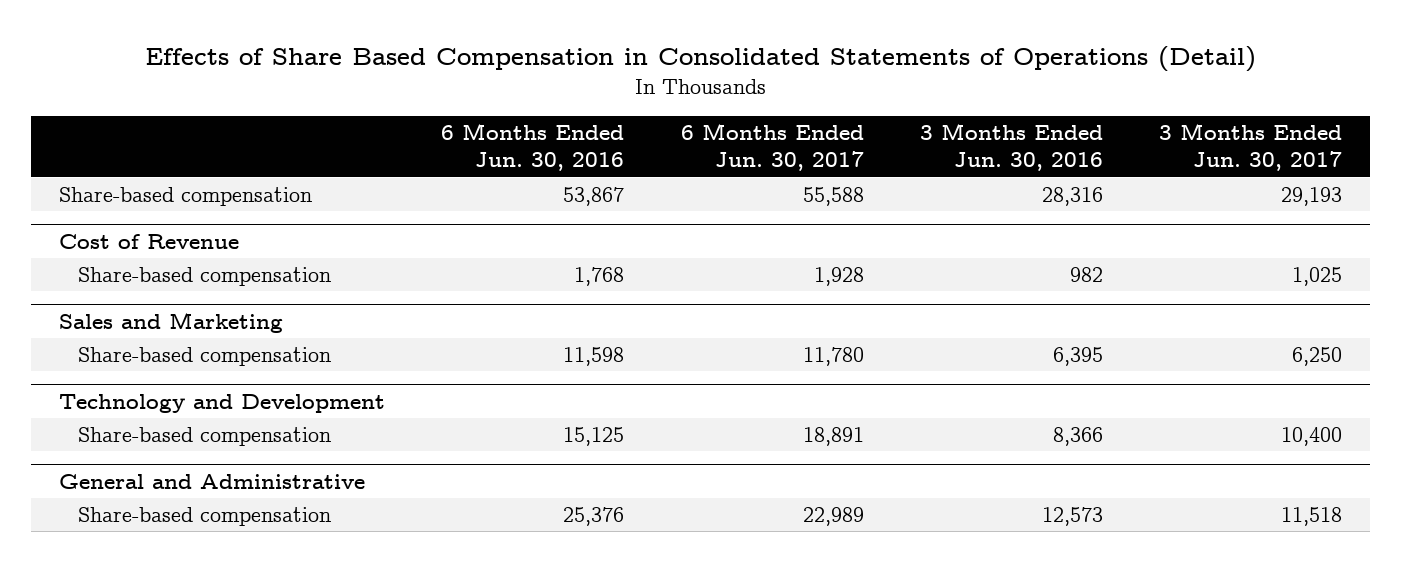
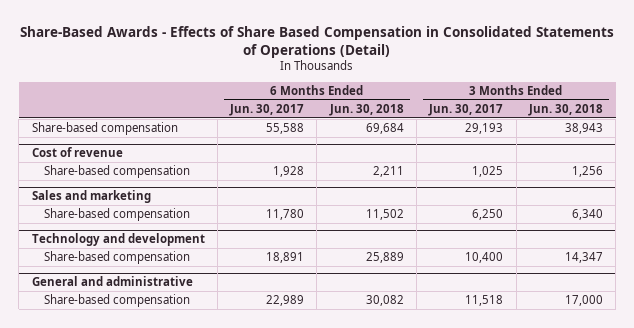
[144,45,1256,72] Effects of Share Based Compensation in Consolidated Statements of Operations (Detail) -> [20,25,615,58] Share-Based Awards - Effects of Share Based Compensation in Consolidated Statements of Operations (Detail)
[441,123,625,172] 6 Months Ended Jun. 30, 2016 -> none
[919,123,1103,172] 3 Months Ended Jun. 30, 2016 -> none
none -> [328,103,404,116] Jun. 30, 2018
none -> [527,103,603,116] Jun. 30, 2018
[59,233,240,249] Cost of Revenue -> [31,147,123,158] Cost of revenue
[59,311,284,333] Sales and Marketing -> [31,190,151,204] Sales and marketing
[59,393,386,413] Technology and Development -> [31,233,205,247] Technology and development
[59,473,366,489] General and Administrative -> [31,276,193,287] General and administrative

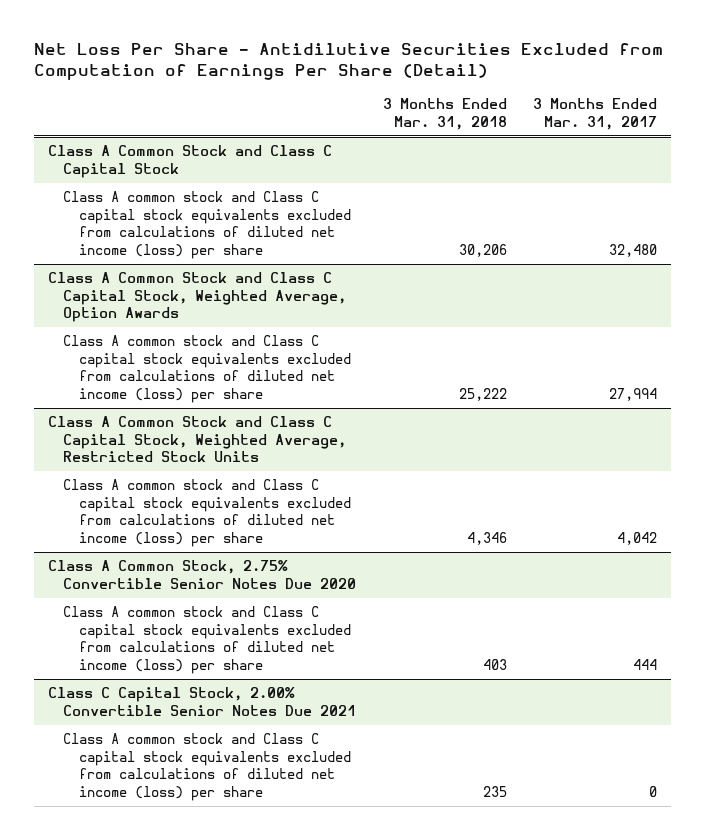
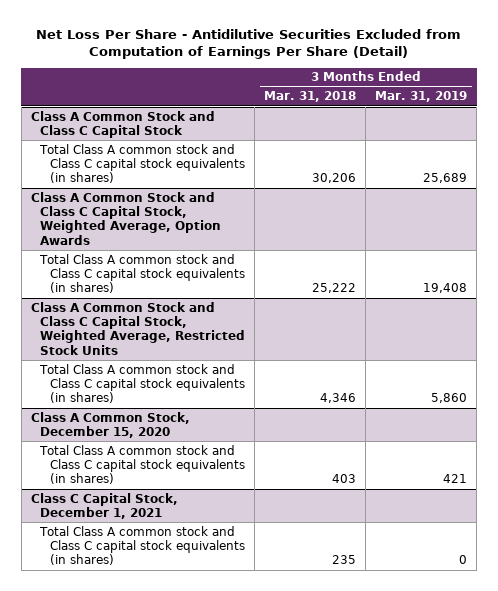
[533,98,658,130] 3 Months Ended Mar. 31, 2017 -> none
none -> [375,91,468,103] Mar. 31, 2019
[63,191,351,259] Class A common stock and Class C capital stock equivalents excluded from calculations of diluted net income (loss) per share -> [39,143,246,184] Total Class A common stock and Class C capital stock equivalents (in shares)
[63,335,351,403] Class A common stock and Class C capital stock equivalents excluded from calculations of diluted net income (loss) per share -> [39,253,246,294] Total Class A common stock and Class C capital stock equivalents (in shares)
[47,560,357,589] Class A Common Stock, 2.75% Convertible Senior Notes Due 2020 -> none
[47,687,357,716] Class C Capital Stock, 2.00% Convertible Senior Notes Due 2021 -> none
[63,479,351,547] Class A common stock and Class C capital stock equivalents excluded from calculations of diluted net income (loss) per share -> [39,363,246,404] Total Class A common stock and Class C capital stock equivalents (in shares)
none -> [30,411,190,438] Class A Common Stock, December 15, 2020
[63,606,351,674] Class A common stock and Class C capital stock equivalents excluded from calculations of diluted net income (loss) per share -> [39,444,246,485] Total Class A common stock and Class C capital stock equivalents (in shares)
none -> [30,492,178,519] Class C Capital Stock, December 1, 2021
[63,733,351,801] Class A common stock and Class C capital stock equivalents excluded from calculations of diluted net income (loss) per share -> [39,525,246,566] Total Class A common stock and Class C capital stock equivalents (in shares)

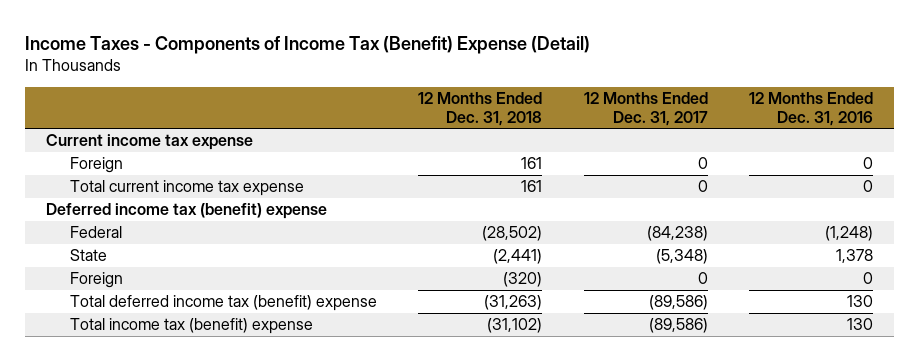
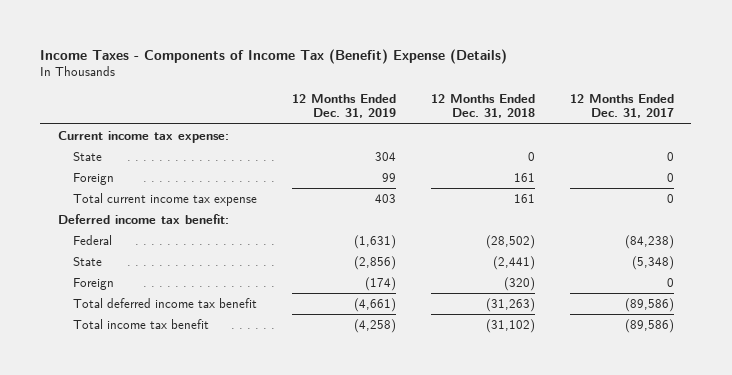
[24,35,590,54] Income Taxes - Components of Income Tax (Benefit) Expense (Detail) -> [40,48,508,64] Income Taxes - Components of Income Tax (Benefit) Expense (Details)
[749,92,874,126] 12 Months Ended Dec. 31, 2016 -> none
none -> [292,94,397,119] 12 Months Ended Dec. 31, 2019
[45,134,253,151] Current income tax expense -> [57,130,229,143] Current income tax expense:
none -> [73,151,103,161] State
[45,203,327,220] Deferred income tax (benefit) expense -> [57,213,229,224] Deferred income tax benefit:
[69,295,377,312] Total deferred income tax (benefit) expense -> [73,297,258,308] Total deferred income tax benefit
[69,318,313,335] Total income tax (benefit) expense -> [73,318,210,329] Total income tax benefit

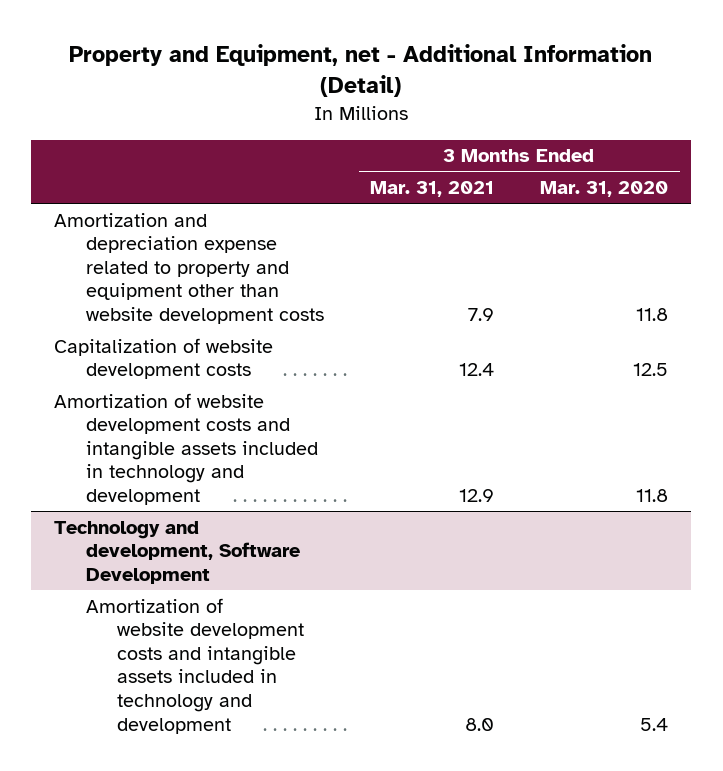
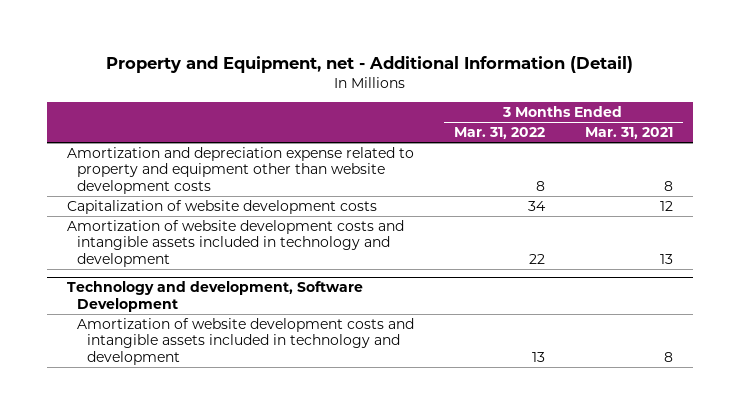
[540,180,669,197] Mar. 31, 2020 -> none
none -> [453,127,545,140] Mar. 31, 2022
[468,307,495,321] 7.9 -> [663,180,673,191] 8
[459,363,495,377] 12.4 -> [659,200,673,211] 12
[459,488,495,502] 12.9 -> [659,253,673,264] 13
[465,717,495,731] 8.0 -> [663,351,673,362] 8

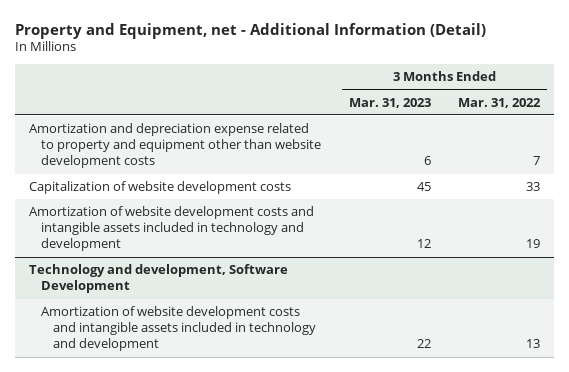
[584,127,673,140] Mar. 31, 2021 -> none
none -> [348,97,431,108] Mar. 31, 2023
[535,180,545,191] 8 -> [533,156,541,166] 7
[527,200,546,211] 34 -> [526,182,541,192] 33
[528,253,545,264] 22 -> [526,239,541,249] 19

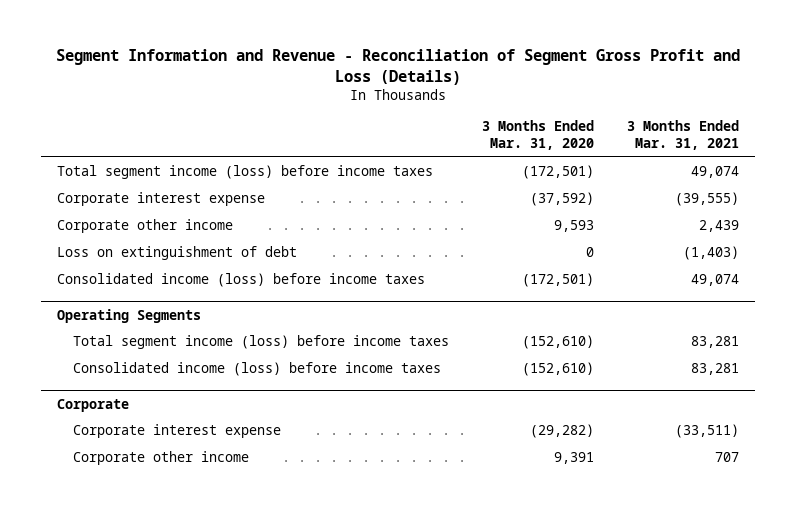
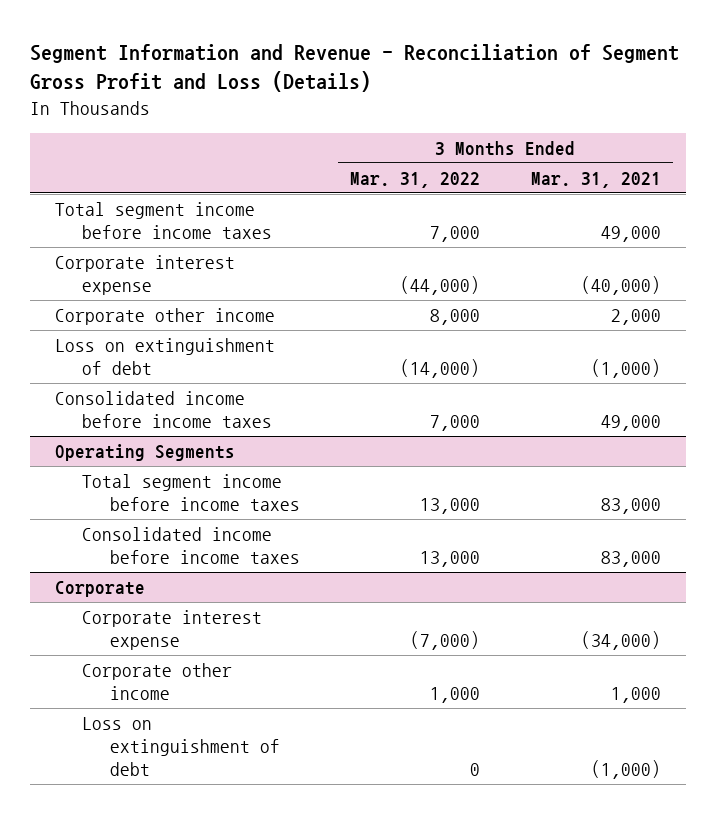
[482,120,595,151] 3 Months Ended Mar. 31, 2020 -> none
none -> [350,171,481,188] Mar. 31, 2022
[56,165,433,180] Total segment income (loss) before income taxes -> [54,202,273,239] Total segment income before income taxes
[690,166,739,179] 49,074 -> [600,225,661,242] 49,000
[674,192,739,207] (39,555) -> [580,275,661,295] (40,000)
[698,220,739,233] 2,439 -> [610,309,661,326] 2,000
[682,246,739,261] (1,403) -> [590,358,661,378] (1,000)
[56,273,425,288] Consolidated income (loss) before income taxes -> [54,391,273,428] Consolidated income before income taxes
[690,274,739,287] 49,074 -> [600,414,661,431] 49,000
[73,335,450,350] Total segment income (loss) before income taxes -> [82,474,300,511] Total segment income before income taxes
[690,336,739,349] 83,281 -> [600,497,661,514] 83,000
[73,362,442,377] Consolidated income (loss) before income taxes -> [82,527,300,564] Consolidated income before income taxes
[690,363,739,376] 83,281 -> [600,550,661,567] 83,000
[674,424,739,439] (33,511) -> [580,630,661,650] (34,000)
[714,452,739,463] 707 -> [610,686,661,703] 1,000
none -> [82,717,280,776] Loss on extinguishment of debt

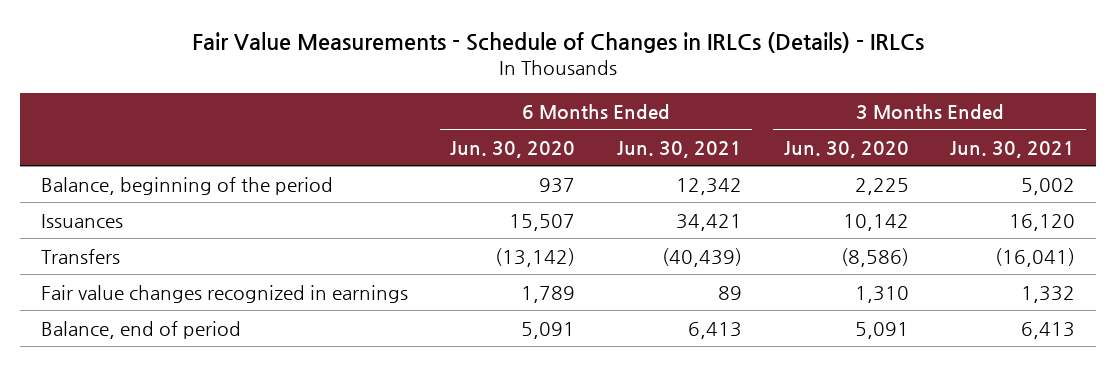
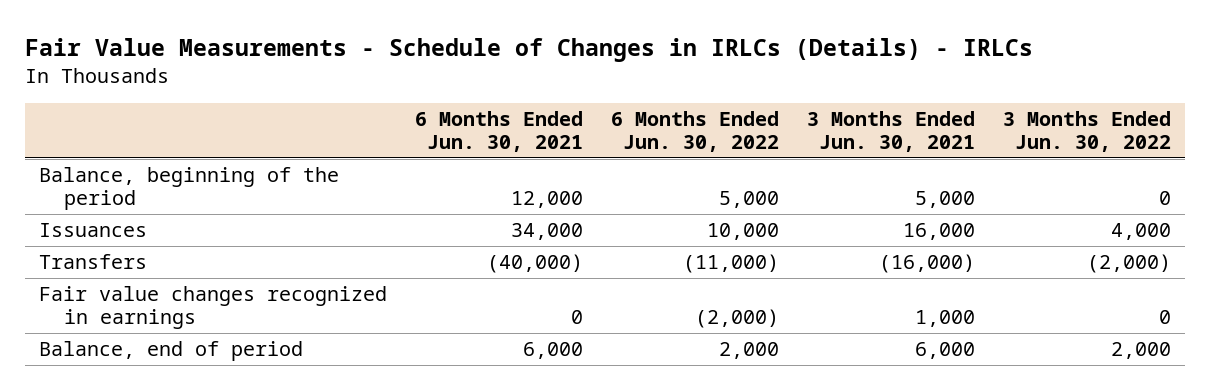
[450,140,576,158] Jun. 30, 2020 -> none
[783,140,909,158] Jun. 30, 2020 -> none
none -> [610,110,779,152] 6 Months Ended Jun. 30, 2022
none -> [1002,110,1171,152] 3 Months Ended Jun. 30, 2022
[675,177,742,195] 12,342 -> [510,191,583,209] 12,000
[1021,177,1076,195] 5,002 -> [914,191,975,209] 5,000
[675,213,742,231] 34,421 -> [510,223,583,241] 34,000
[1009,213,1076,231] 16,120 -> [902,223,975,241] 16,000
[661,247,742,267] (40,439) -> [486,254,583,274] (40,000)
[995,247,1076,267] (16,041) -> [878,254,975,274] (16,000)
[717,285,742,300] 89 -> [570,310,583,325] 0
[1021,285,1076,303] 1,332 -> [914,310,975,328] 1,000
[687,321,742,339] 6,413 -> [522,342,583,360] 6,000
[1021,321,1076,339] 6,413 -> [914,342,975,360] 6,000

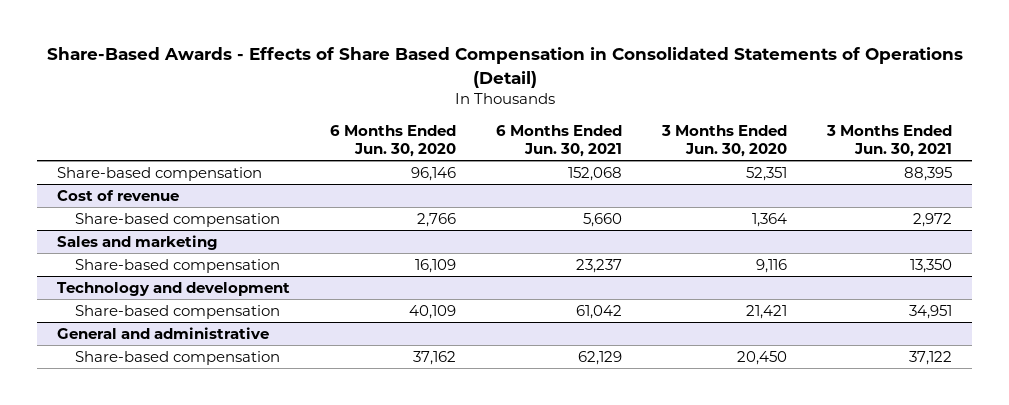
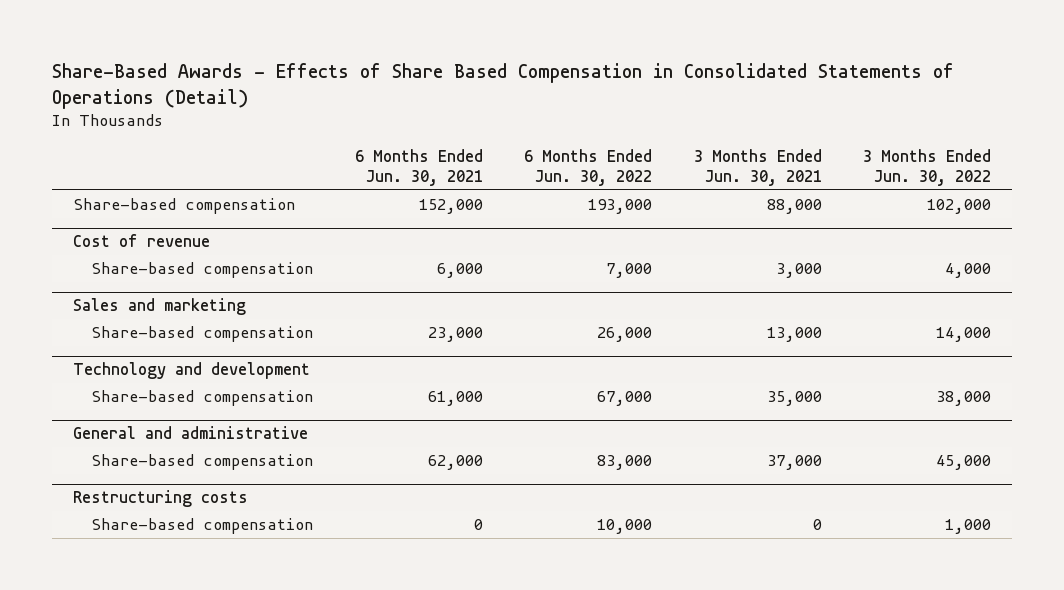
[330,124,457,157] 6 Months Ended Jun. 30, 2020 -> none
[661,124,788,157] 3 Months Ended Jun. 30, 2020 -> none
none -> [524,149,653,187] 6 Months Ended Jun. 30, 2022
none -> [863,149,992,187] 3 Months Ended Jun. 30, 2022
[568,166,623,181] 152,068 -> [418,199,483,215] 152,000
[904,166,953,181] 88,395 -> [766,199,822,215] 88,000
[583,212,623,227] 5,660 -> [436,263,483,279] 6,000
[913,212,953,227] 2,972 -> [775,263,822,279] 3,000
[576,258,623,273] 23,237 -> [427,327,483,343] 23,000
[910,258,953,273] 13,350 -> [766,327,822,343] 13,000
[576,304,623,319] 61,042 -> [427,391,483,407] 61,000
[909,304,953,319] 34,951 -> [766,391,822,407] 35,000
[578,350,623,365] 62,129 -> [427,455,483,471] 62,000
[909,350,953,365] 37,122 -> [766,455,822,471] 37,000
none -> [73,490,249,508] Restructuring costs
none -> [90,518,313,535] Share-based compensation

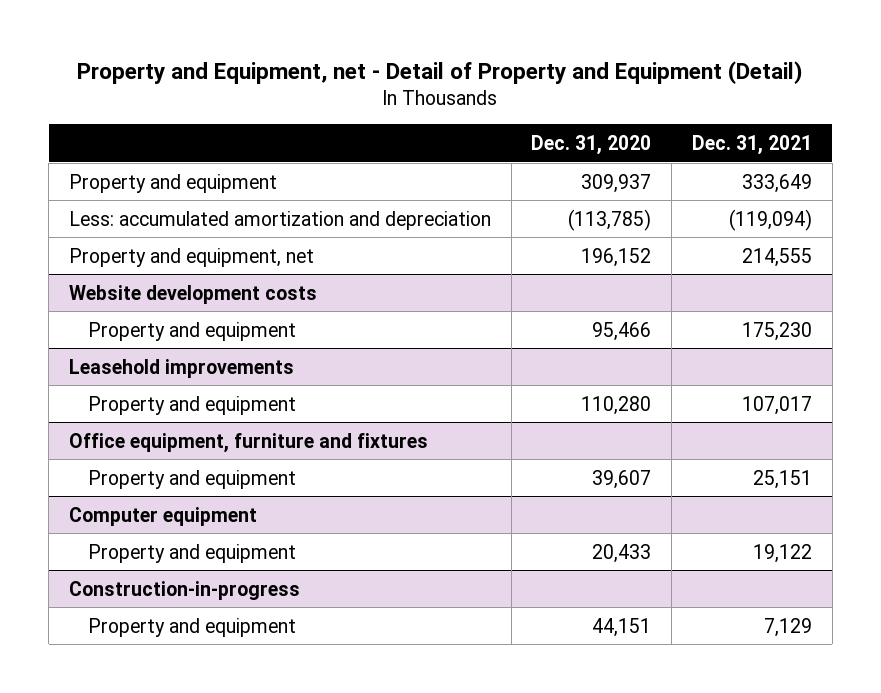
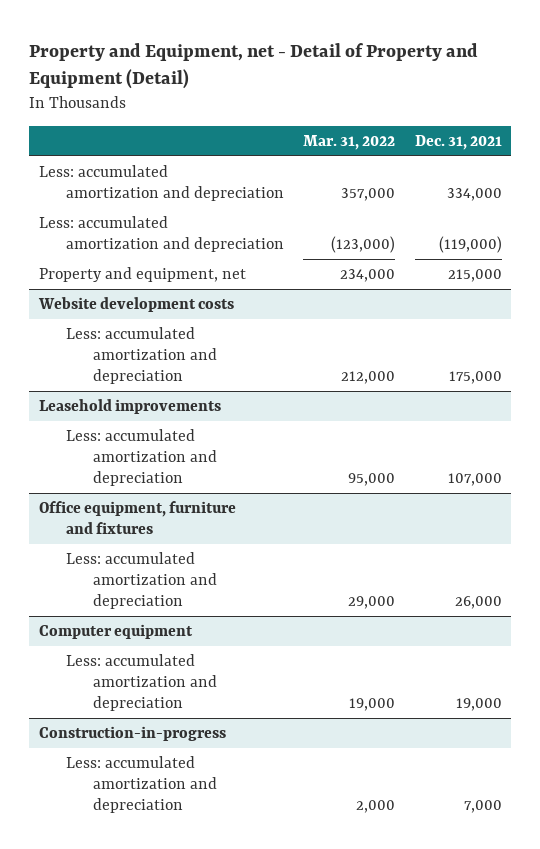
[531,135,652,156] Dec. 31, 2020 -> none
none -> [303,134,396,150] Mar. 31, 2022
[68,173,277,193] Property and equipment -> none
none -> [38,165,284,201] Less: accumulated amortization and depreciation
[728,208,812,231] (119,094) -> [438,235,502,253] (119,000)
[741,247,812,267] 214,555 -> [447,269,502,283] 215,000
[88,321,297,341] Property and equipment -> none
none -> [65,327,217,384] Less: accumulated amortization and depreciation
[88,395,297,415] Property and equipment -> none
none -> [65,429,217,486] Less: accumulated amortization and depreciation
[88,469,297,489] Property and equipment -> none
none -> [65,552,217,609] Less: accumulated amortization and depreciation
[88,543,297,563] Property and equipment -> none
none -> [65,654,217,711] Less: accumulated amortization and depreciation
[88,617,297,637] Property and equipment -> none
none -> [65,756,217,813] Less: accumulated amortization and depreciation

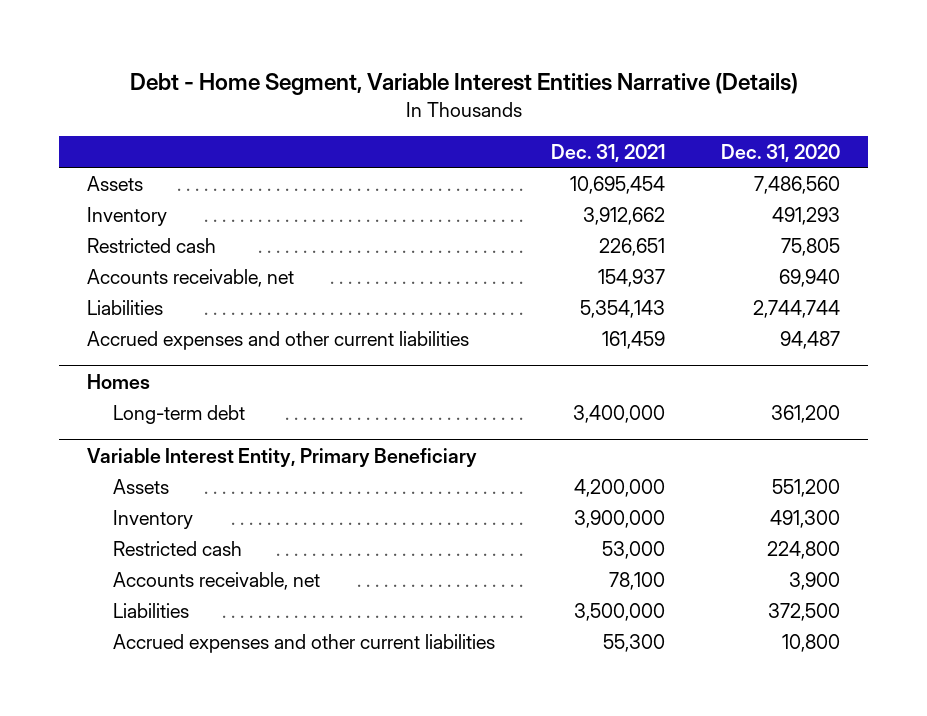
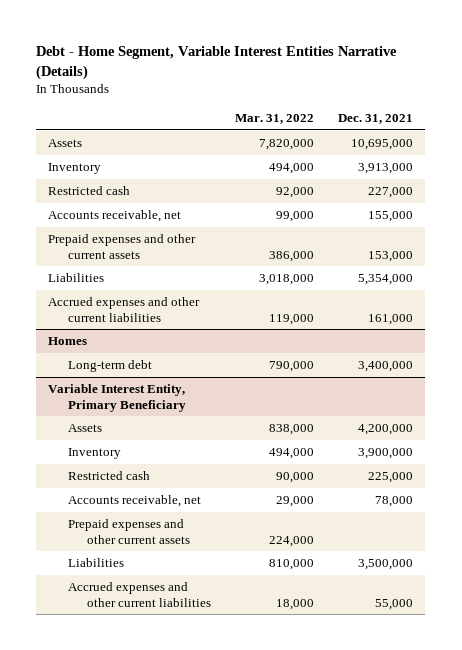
[721,144,841,163] Dec. 31, 2020 -> none
none -> [235,114,315,125] Mar. 31, 2022
[569,175,665,194] 10,695,454 -> [351,138,414,150] 10,695,000
[582,206,665,225] 3,912,662 -> [358,162,414,174] 3,913,000
[598,237,665,256] 226,651 -> [368,186,414,198] 227,000
[597,268,665,287] 154,937 -> [368,210,414,222] 155,000
none -> [48,233,197,259] Prepaid expenses and other current assets
[579,299,665,318] 5,354,143 -> [358,273,414,285] 5,354,000
[601,330,665,349] 161,459 -> [368,313,414,325] 161,000
[601,540,665,559] 53,000 -> [368,471,414,483] 225,000
[608,571,665,590] 78,100 -> [375,495,414,507] 78,000
none -> [67,518,190,544] Prepaid expenses and other current assets
[602,633,665,652] 55,300 -> [375,598,414,610] 55,000

